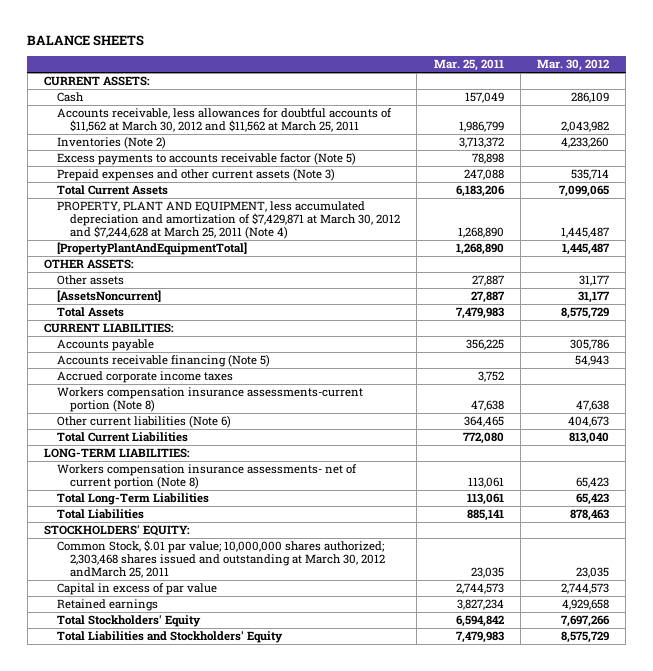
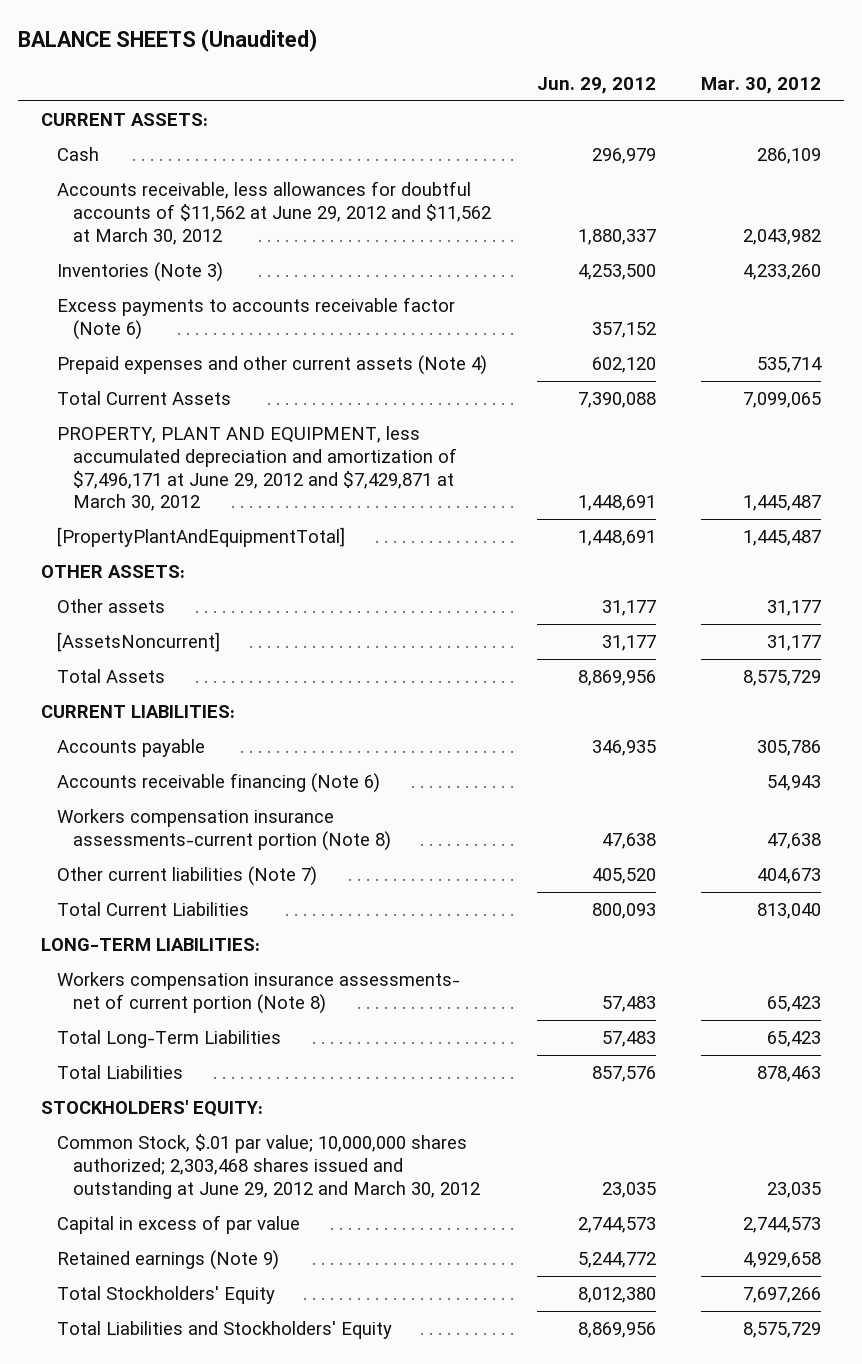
[27,34,145,46] BALANCE SHEETS -> [18,29,318,53] BALANCE SHEETS (Unaudited)
[433,59,504,72] Mar. 25, 2011 -> none
none -> [536,76,656,94] Jun. 29, 2012
[57,108,393,133] Accounts receivable, less allowances for doubtful accounts of $11,562 at March 30, 2012 and $11,562 at March 25, 2011 -> [57,181,492,245] Accounts receivable, less allowances for doubtful accounts of $11,562 at June 29, 2012 and $11,562 at March 30, 2012
[57,136,167,150] Inventories (Note 2) -> [57,262,224,283] Inventories (Note 3)
[57,152,357,166] Excess payments to accounts receivable factor (Note 5) -> [57,297,456,340] Excess payments to accounts receivable factor (Note 6)
[57,168,336,182] Prepaid expenses and other current assets (Note 3) -> [57,355,488,376] Prepaid expenses and other current assets (Note 4)
[57,201,401,240] PROPERTY, PLANT AND EQUIPMENT, less accumulated depreciation and amortization of $7,429,871 at March 30, 2012 and $7,244,628 at March 25, 2011 (Note 4) -> [57,426,458,512] PROPERTY, PLANT AND EQUIPMENT, less accumulated depreciation and amortization of $7,496,171 at June 29, 2012 and $7,429,871 at March 30, 2012
[57,371,234,384] Accrued corporate income taxes -> none
[57,354,271,368] Accounts receivable financing (Note 5) -> [57,773,381,794] Accounts receivable financing (Note 6)
[57,415,232,429] Other current liabilities (Note 6) -> [57,866,318,887] Other current liabilities (Note 7)
[57,540,386,579] Common Stock, $.01 par value; 10,000,000 shares authorized; 2,303,468 shares issued and outstanding at March 30, 2012 andMarch 25, 2011 -> [57,1134,481,1199] Common Stock, $.01 par value; 10,000,000 shares authorized; 2,303,468 shares issued and outstanding at June 29, 2012 and March 30, 2012
[57,599,159,612] Retained earnings -> [57,1250,280,1271] Retained earnings (Note 9)

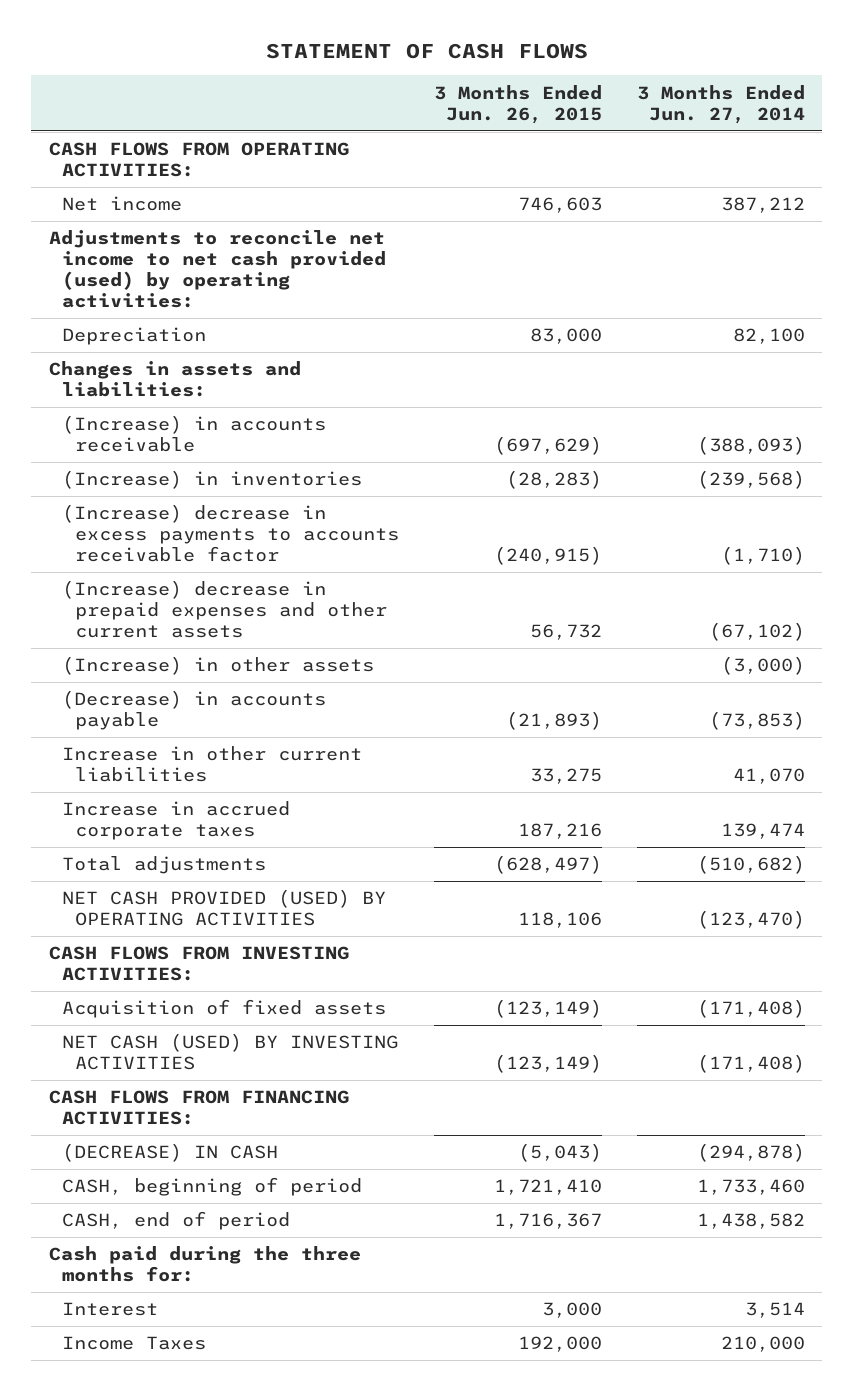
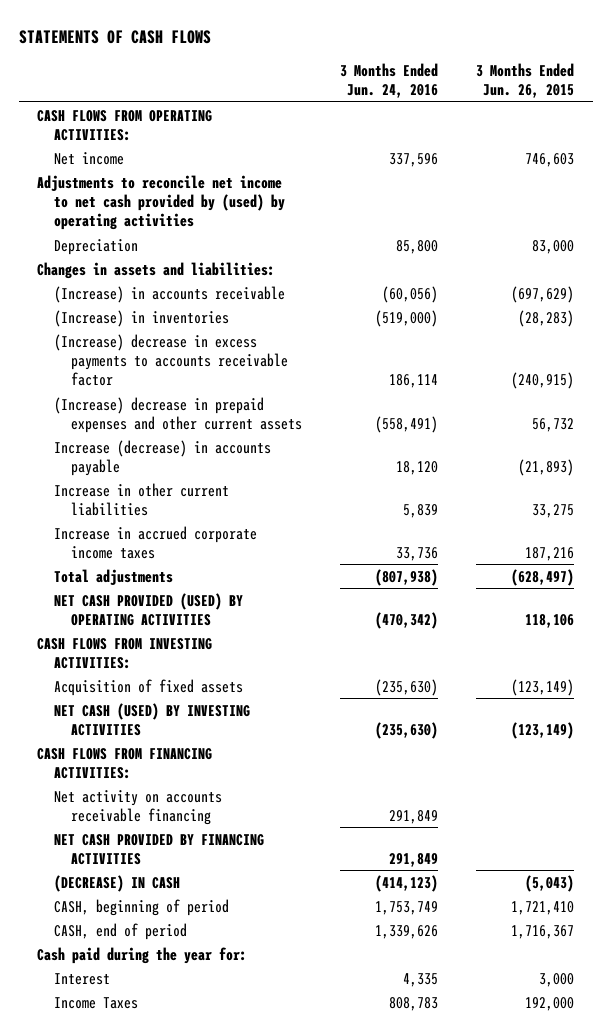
[265,43,588,60] STATEMENT OF CASH FLOWS -> [18,29,211,44] STATEMENTS OF CASH FLOWS
[637,84,806,124] 3 Months Ended Jun. 27, 2014 -> none
none -> [340,63,439,99] 3 Months Ended Jun. 24, 2016
[48,230,387,308] Adjustments to reconcile net income to net cash provided (used) by operating activities: -> [37,174,286,230] Adjustments to reconcile net income to net cash provided by (used) by operating activities
[62,656,375,676] (Increase) in other assets -> none
[62,690,327,731] (Decrease) in accounts payable -> [54,439,272,476] Increase (decrease) in accounts payable
[62,801,291,841] Increase in accrued corporate taxes -> [54,525,258,559] Increase in accrued corporate income taxes
none -> [54,789,223,825] Net activity on accounts receivable financing
none -> [54,833,265,865] NET CASH PROVIDED BY FINANCING ACTIVITIES
[48,1246,361,1283] Cash paid during the three months for: -> [37,946,248,964] Cash paid during the year for:

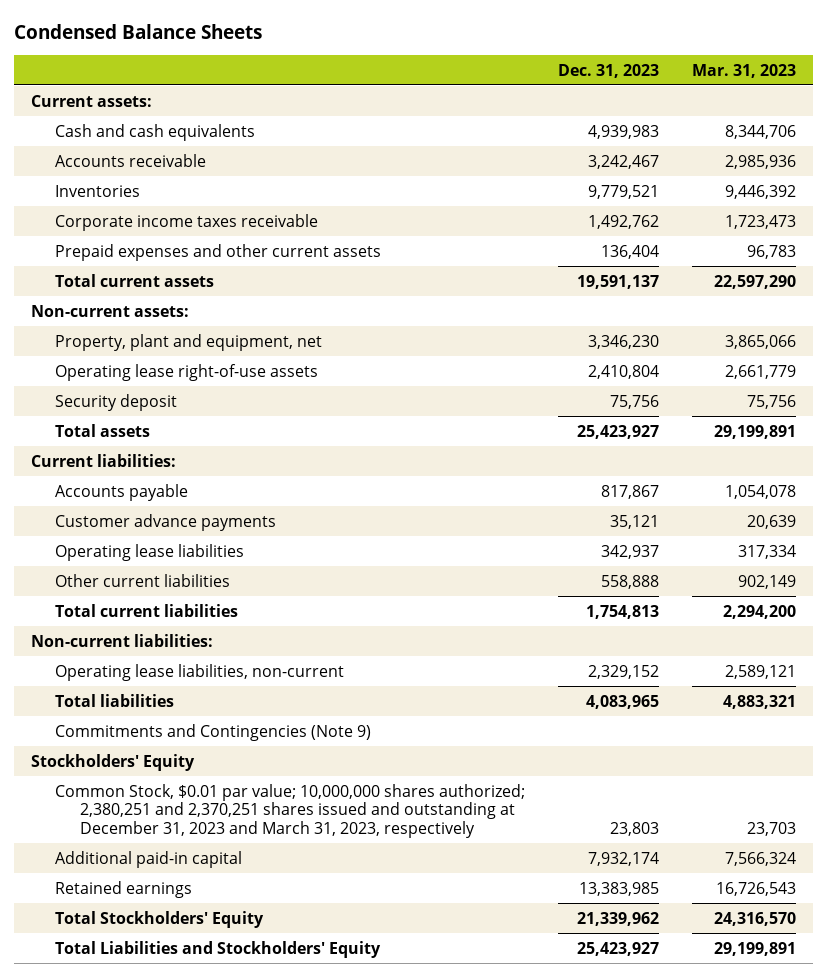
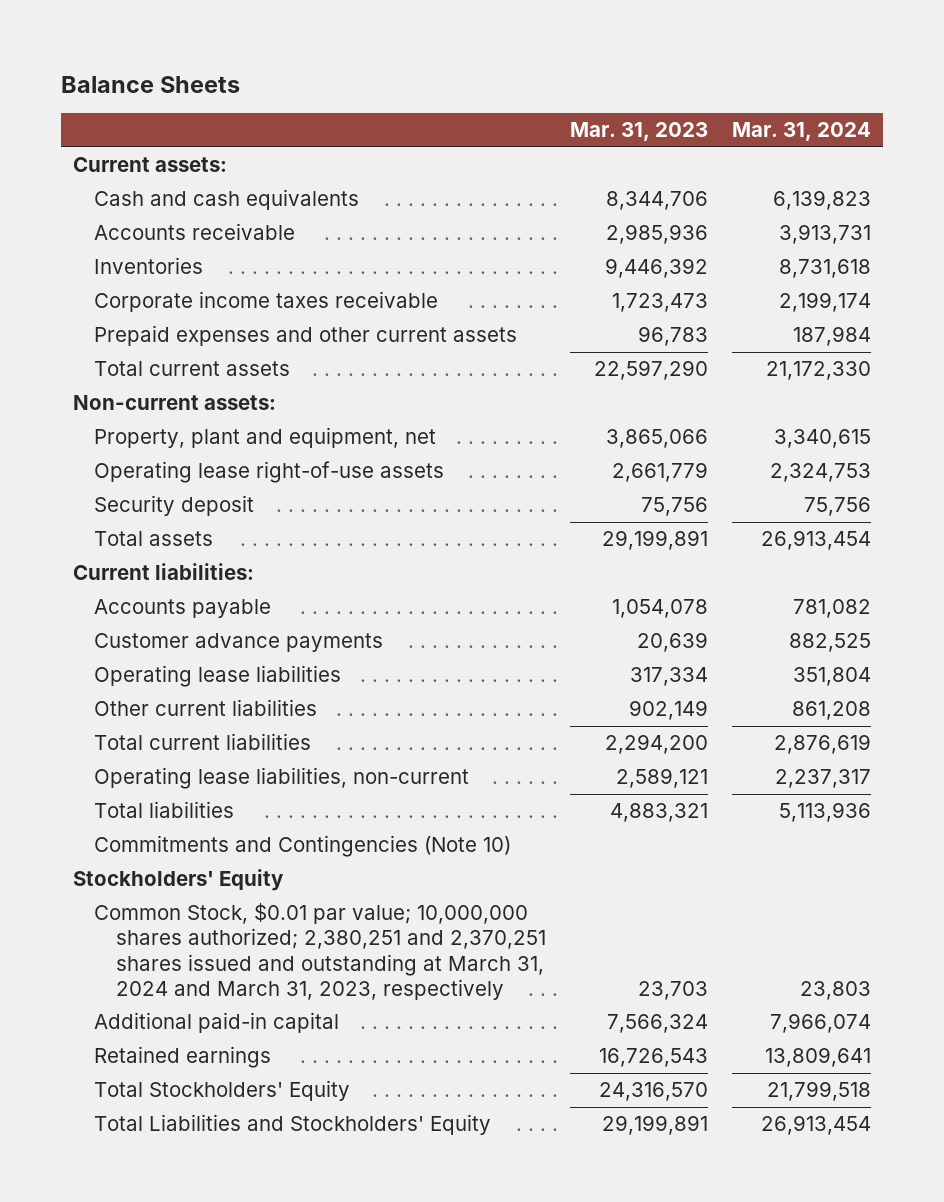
[14,23,263,39] Condensed Balance Sheets -> [61,75,241,93] Balance Sheets
[558,63,660,78] Dec. 31, 2023 -> none
none -> [731,122,871,142] Mar. 31, 2024
[30,633,213,647] Non-current liabilities: -> none
[55,723,372,741] Commitments and Contingencies (Note 9) -> [94,835,512,858] Commitments and Contingencies (Note 10)
[55,783,526,838] Common Stock, $0.01 par value; 10,000,000 shares authorized; 2,380,251 and 2,370,251 shares issued and outstanding at December 31, 2023 and March 31, 2023, respectively -> [94,903,546,1000] Common Stock, $0.01 par value; 10,000,000 shares authorized; 2,380,251 and 2,370,251 shares issued and outstanding at March 31, 2024 and March 31, 2023, respectively

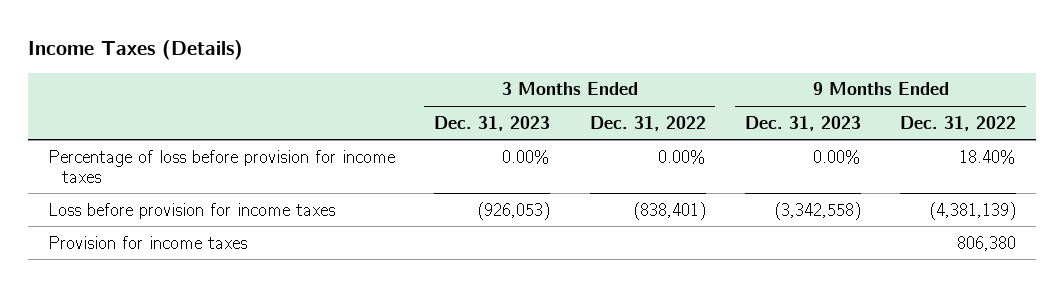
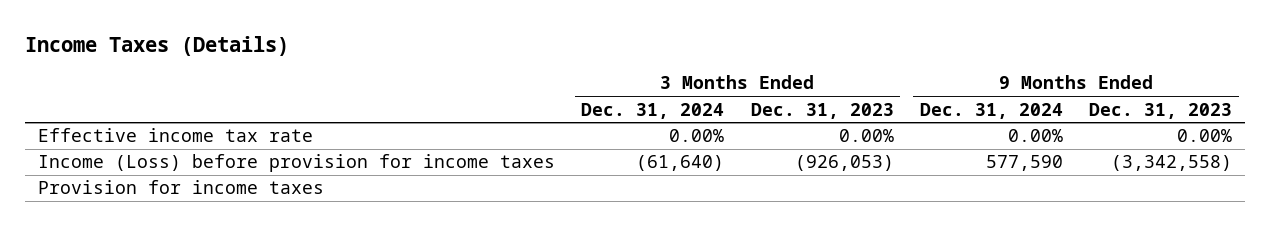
[589,115,706,131] Dec. 31, 2022 -> none
[900,115,1017,131] Dec. 31, 2022 -> none
none -> [581,102,725,119] Dec. 31, 2024
none -> [919,102,1063,119] Dec. 31, 2024
[47,149,395,183] Percentage of loss before provision for income taxes -> none
none -> [37,128,313,143] Effective income tax rate
[47,202,335,219] Loss before provision for income taxes -> [37,154,555,173] Income (Loss) before provision for income taxes

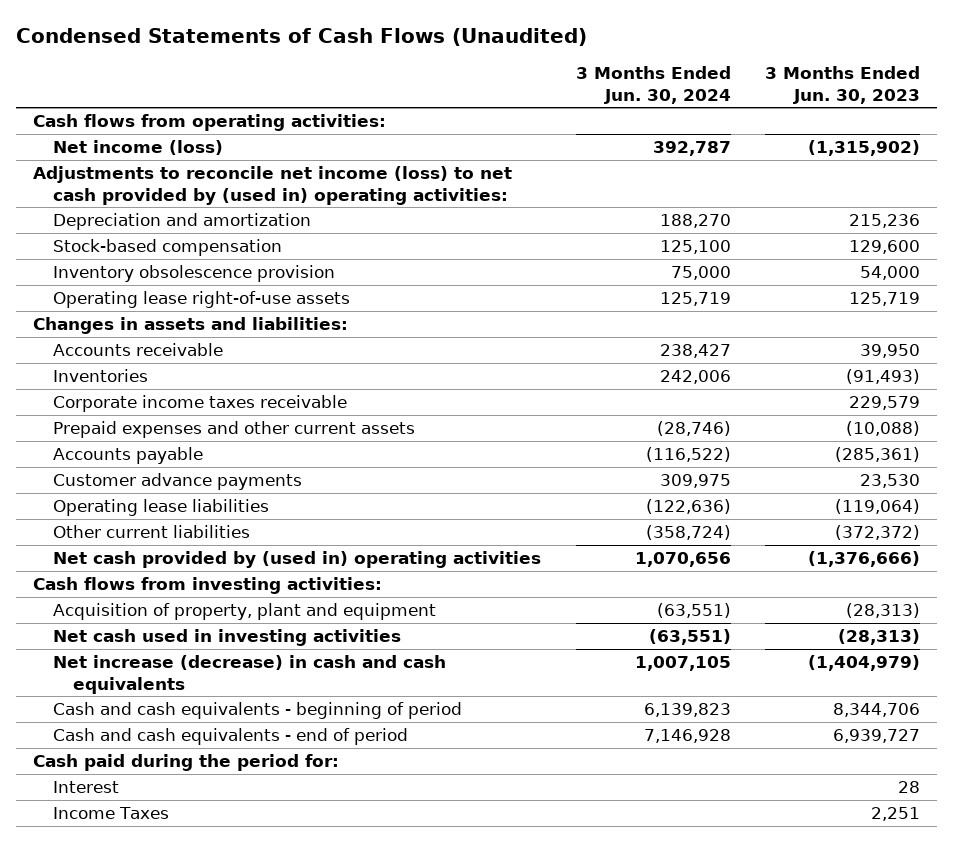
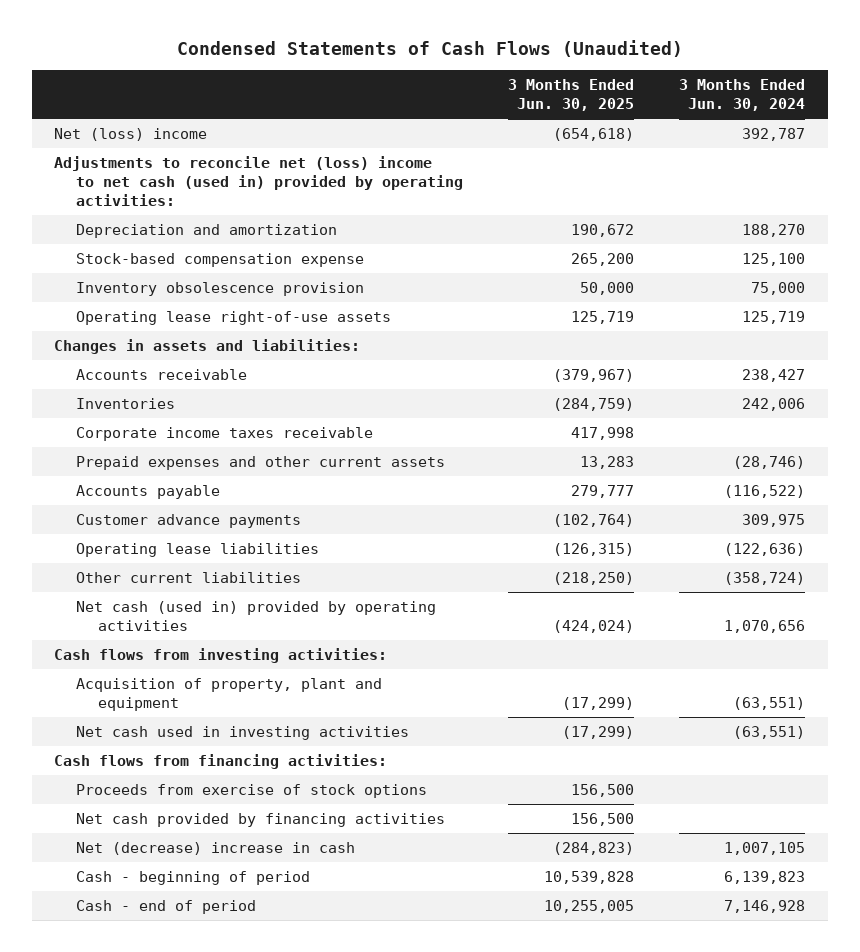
[765,66,921,104] 3 Months Ended Jun. 30, 2023 -> none
none -> [508,79,635,112] 3 Months Ended Jun. 30, 2025
[33,114,387,132] Cash flows from operating activities: -> none
[53,140,224,156] Net income (loss) -> [54,127,208,141] Net (loss) income
[33,166,513,205] Adjustments to reconcile net income (loss) to net cash provided by (used in) operating activities: -> [54,155,464,207] Adjustments to reconcile net (loss) income to net cash (used in) provided by operating activities:
[53,239,283,257] Stock-based compensation -> [76,252,365,267] Stock-based compensation expense
[53,551,542,569] Net cash provided by (used in) operating activities -> [76,600,437,632] Net cash (used in) provided by operating activities
[33,754,340,772] Cash paid during the period for: -> none
[53,781,120,794] Interest -> none
[53,807,170,820] Income Taxes -> none
none -> [54,753,388,769] Cash flows from financing activities:
none -> [76,783,428,798] Proceeds from exercise of stock options
none -> [76,812,446,827] Net cash provided by financing activities
[53,655,447,694] Net increase (decrease) in cash and cash equivalents -> [76,841,356,855] Net (decrease) increase in cash
[53,702,463,720] Cash and cash equivalents - beginning of period -> [76,870,311,885] Cash - beginning of period
[53,728,409,746] Cash and cash equivalents - end of period -> [76,899,257,914] Cash - end of period

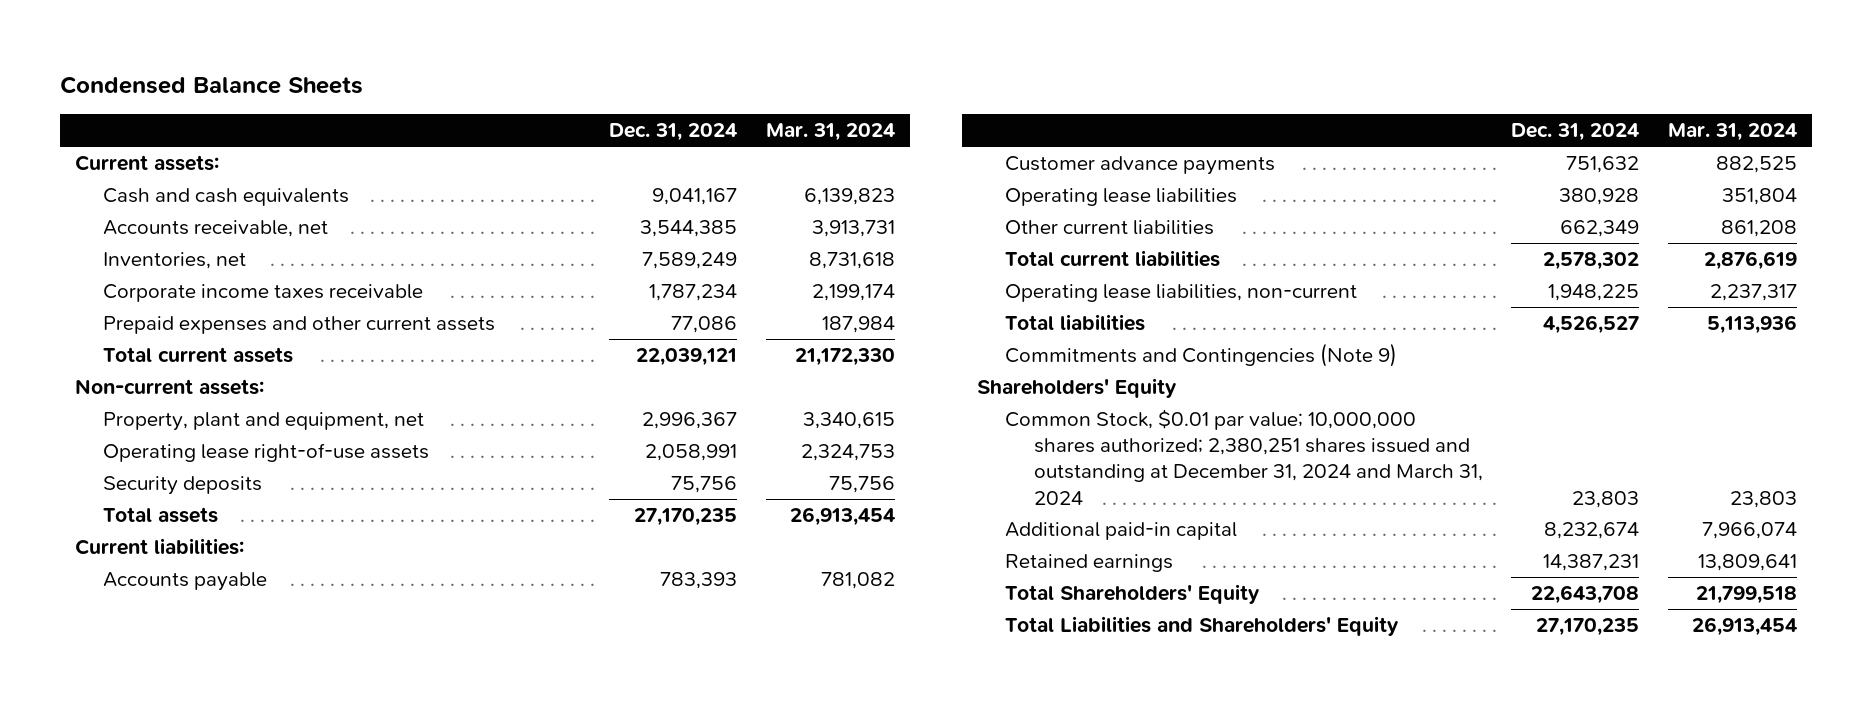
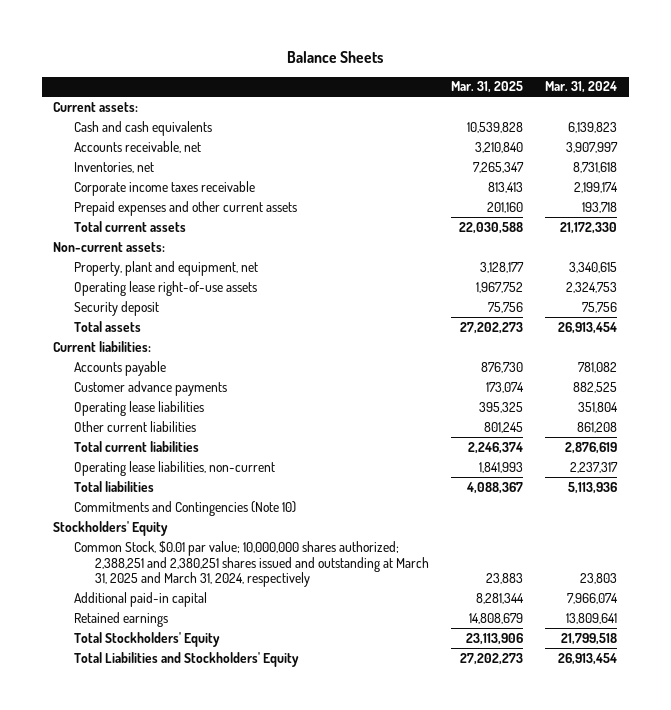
[60,76,364,95] Condensed Balance Sheets -> [287,51,384,64] Balance Sheets
[609,123,738,142] Dec. 31, 2024 -> none
none -> [451,81,524,94] Mar. 31, 2025
[812,220,896,238] 3,913,731 -> [566,141,619,153] 3,907,997
[822,316,896,334] 187,984 -> [582,201,618,213] 193,718
[103,476,263,496] Security deposits -> [74,300,160,316] Security deposit
[1005,343,1398,368] Commitments and Contingencies (Note 9) -> [74,500,297,516] Commitments and Contingencies (Note 10)
[976,378,1177,399] Shareholders' Equity -> [53,520,169,536] Stockholders' Equity
[1005,409,1483,505] Common Stock, $0.01 par value; 10,000,000 shares authorized; 2,380,251 shares issued and outstanding at December 31, 2024 and March 31, 2024 -> [74,540,429,588] Common Stock, $0.01 par value; 10,000,000 shares authorized; 2,388,251 and 2,380,251 shares issued and outstanding at March 31, 2025 and March 31, 2024, respectively
[1005,584,1261,605] Total Shareholders' Equity -> [74,631,221,647] Total Stockholders' Equity
[1005,616,1400,637] Total Liabilities and Shareholders' Equity -> [74,651,300,667] Total Liabilities and Stockholders' Equity

